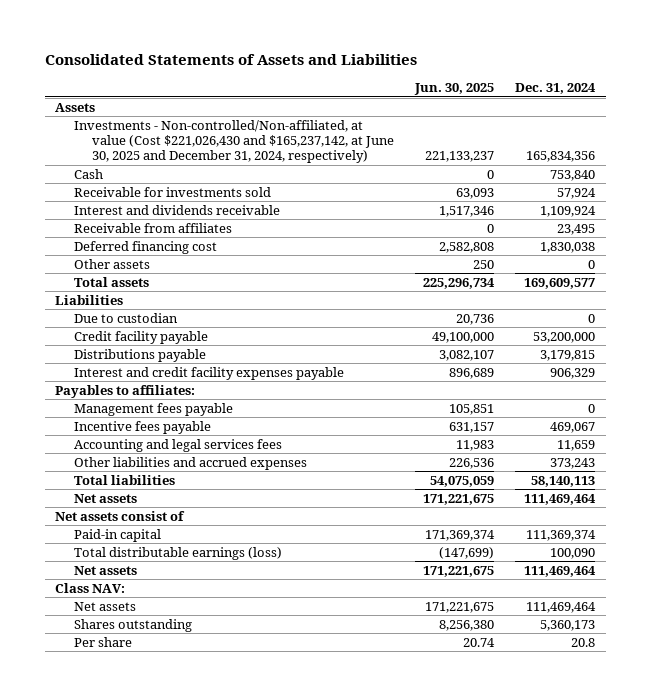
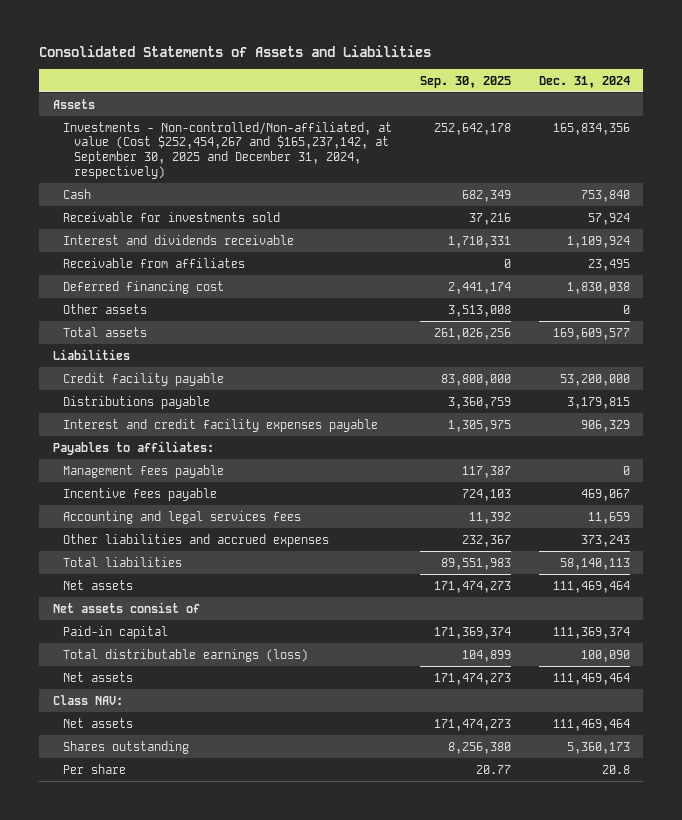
[414,83,495,96] Jun. 30, 2025 -> none
none -> [419,75,511,88] Sep. 30, 2025
[73,119,395,164] Investments - Non-controlled/Non-affiliated, at value (Cost $221,026,430 and $165,237,142, at June 30, 2025 and December 31, 2024, respectively) -> [63,121,393,180] Investments - Non-controlled/Non-affiliated, at value (Cost $252,454,267 and $165,237,142, at September 30, 2025 and December 31, 2024, respectively)
[73,312,178,323] Due to custodian -> none

